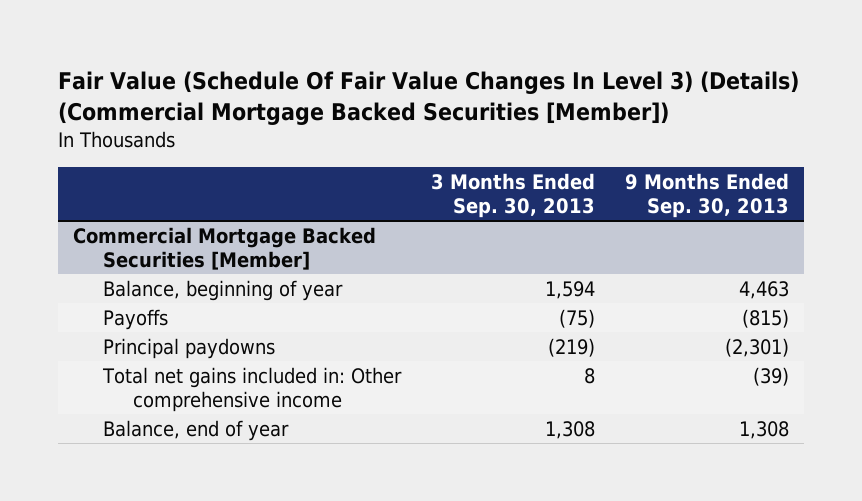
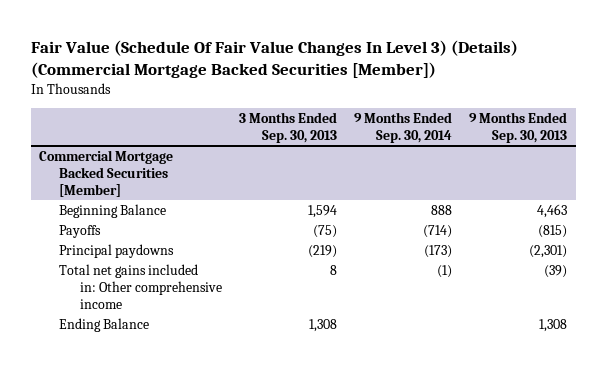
none -> [353,111,452,143] 9 Months Ended Sep. 30, 2014
[102,279,343,301] Balance, beginning of year -> [59,204,167,219] Beginning Balance
[102,419,289,441] Balance, end of year -> [59,318,150,333] Ending Balance

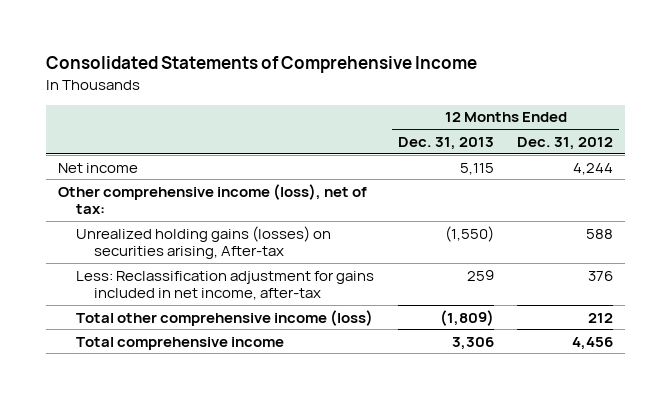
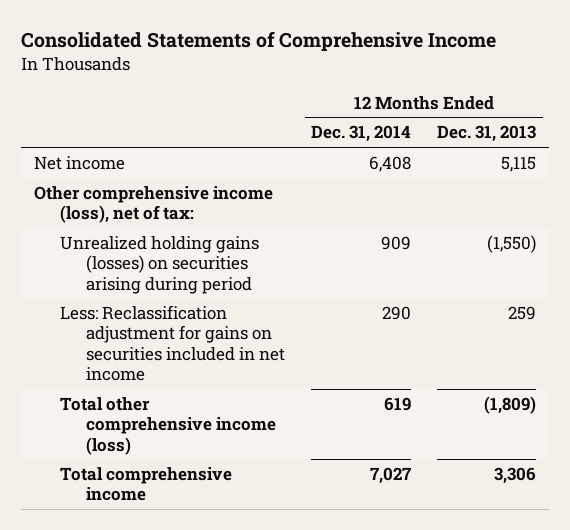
[517,136,614,150] Dec. 31, 2012 -> none
none -> [311,125,412,143] Dec. 31, 2014
[75,225,331,260] Unrealized holding gains (losses) on securities arising, After-tax -> [59,236,259,294] Unrealized holding gains (losses) on securities arising during period
[75,270,374,301] Less: Reclassification adjustment for gains included in net income, after-tax -> [59,305,286,382] Less: Reclassification adjustment for gains on securities included in net income

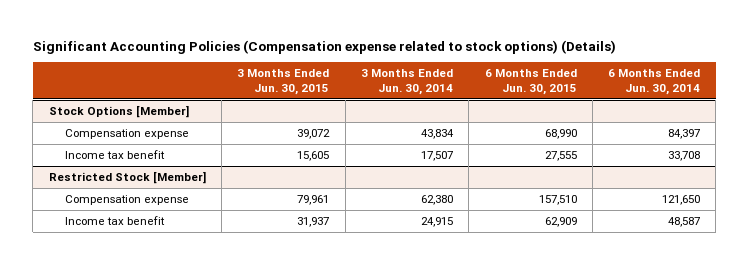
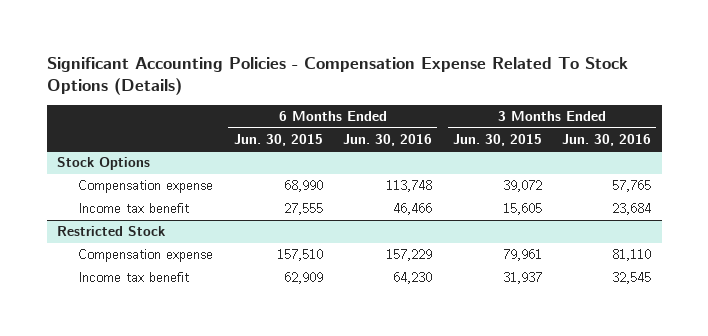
[32,39,616,54] Significant Accounting Policies (Compensation expense related to stock options) (Details) -> [46,56,628,95] Significant Accounting Policies - Compensation Expense Related To Stock Options (Details)
[360,69,453,96] 3 Months Ended Jun. 30, 2014 -> none
[608,69,701,96] 6 Months Ended Jun. 30, 2014 -> none
none -> [343,134,433,147] Jun. 30, 2016
none -> [562,134,652,147] Jun. 30, 2016
[48,104,189,118] Stock Options [Member] -> [56,157,150,171] Stock Options
[48,170,206,184] Restricted Stock [Member] -> [56,226,166,237] Restricted Stock

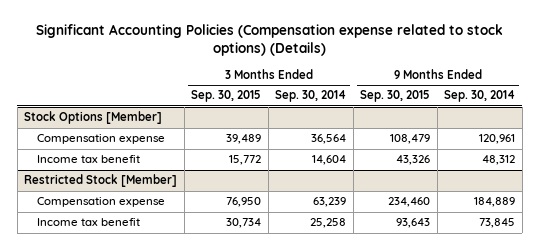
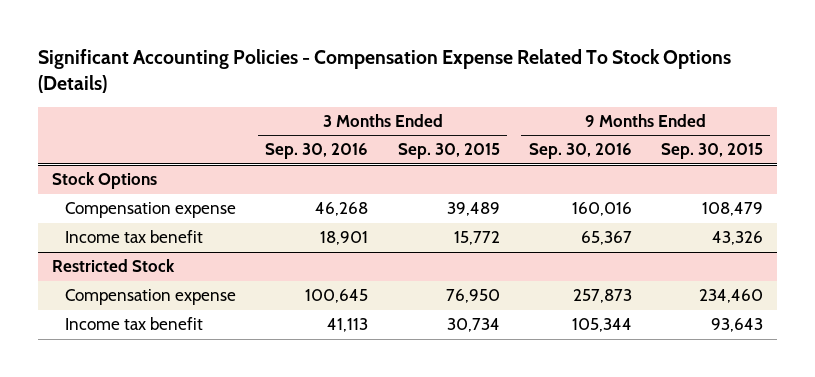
[35,23,503,56] Significant Accounting Policies (Compensation expense related to stock options) (Details) -> [37,48,731,93] Significant Accounting Policies - Compensation Expense Related To Stock Options (Details)
[275,90,347,103] Sep. 30, 2014 -> none
[444,90,516,103] Sep. 30, 2014 -> none
none -> [265,143,369,160] Sep. 30, 2016
none -> [528,143,632,160] Sep. 30, 2016
[24,111,163,125] Stock Options [Member] -> [52,172,158,190] Stock Options
[24,174,178,188] Restricted Stock [Member] -> [52,259,176,273] Restricted Stock

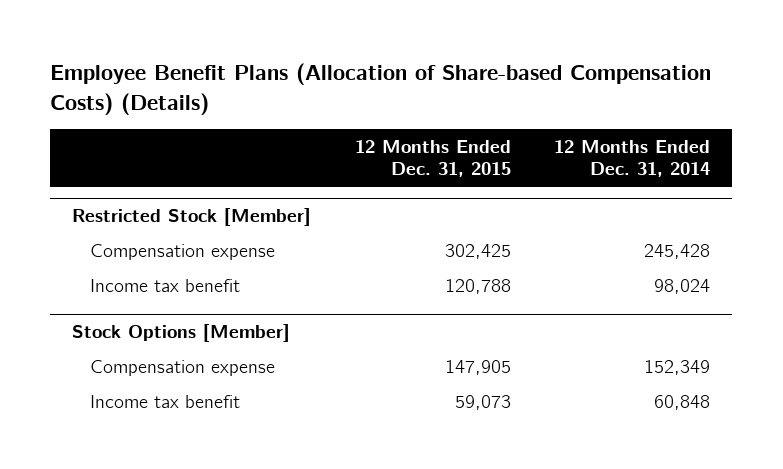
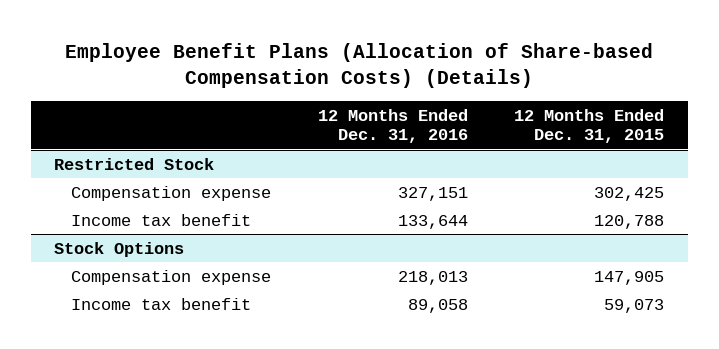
[554,139,711,178] 12 Months Ended Dec. 31, 2014 -> none
none -> [317,108,468,144] 12 Months Ended Dec. 31, 2016
[72,208,312,227] Restricted Stock [Member] -> [54,157,215,170] Restricted Stock
[72,324,291,343] Stock Options [Member] -> [54,241,185,257] Stock Options

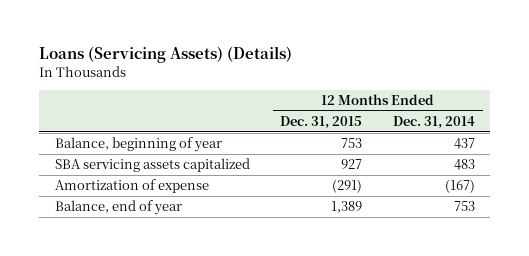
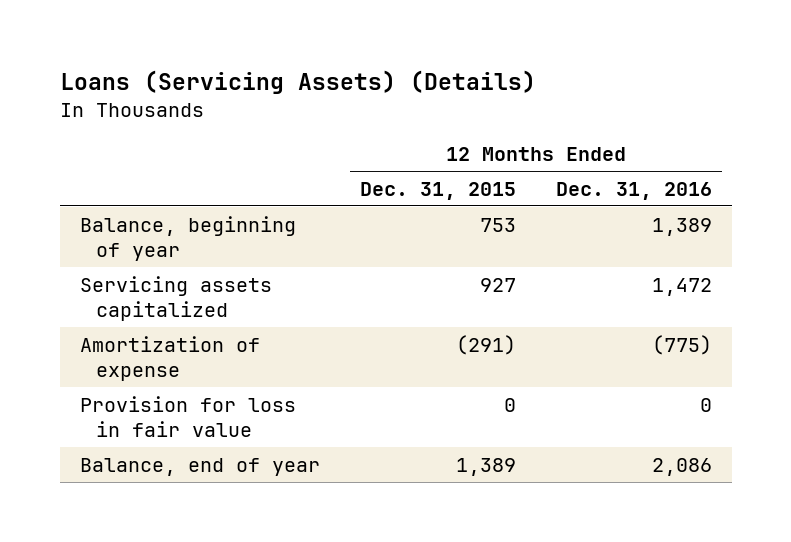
[392,116,475,130] Dec. 31, 2014 -> none
none -> [555,181,712,200] Dec. 31, 2016
[54,158,250,173] SBA servicing assets capitalized -> [79,275,272,322] Servicing assets capitalized
none -> [79,395,296,438] Provision for loss in fair value

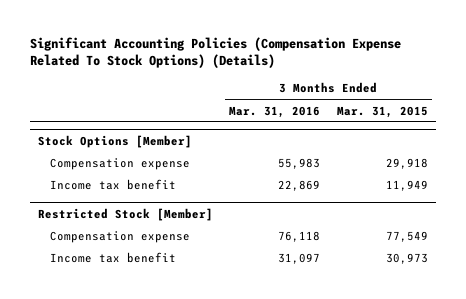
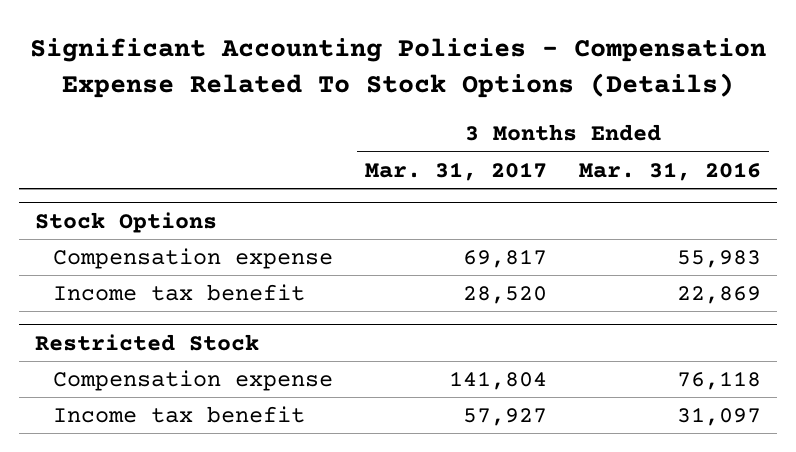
[29,36,401,69] Significant Accounting Policies (Compensation Expense Related To Stock Options) (Details) -> [29,37,766,98] Significant Accounting Policies - Compensation Expense Related To Stock Options (Details)
[336,105,428,118] Mar. 31, 2015 -> none
none -> [364,161,547,181] Mar. 31, 2017
[37,134,192,148] Stock Options [Member] -> [35,211,218,233] Stock Options
[37,207,213,221] Restricted Stock [Member] -> [35,333,260,351] Restricted Stock

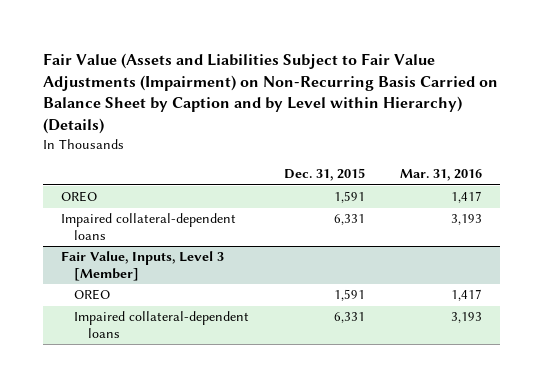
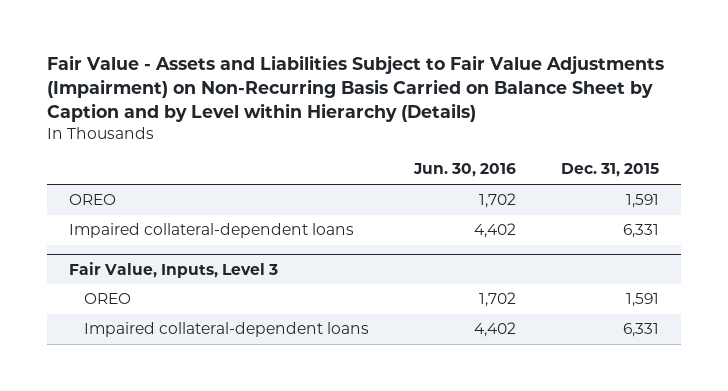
[43,52,499,135] Fair Value (Assets and Liabilities Subject to Fair Value Adjustments (Impairment) on Non-Recurring Basis Carried on Balance Sheet by Caption and by Level within Hierarchy) (Details) -> [46,55,664,122] Fair Value - Assets and Liabilities Subject to Fair Value Adjustments (Impairment) on Non-Recurring Basis Carried on Balance Sheet by Caption and by Level within Hierarchy (Details)
[400,169,483,182] Mar. 31, 2016 -> none
none -> [412,163,516,178] Jun. 30, 2016
[60,251,224,281] Fair Value, Inputs, Level 3 [Member] -> [69,261,279,278] Fair Value, Inputs, Level 3

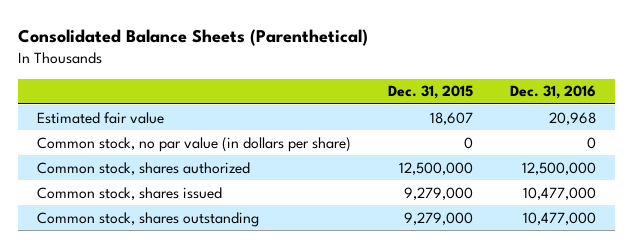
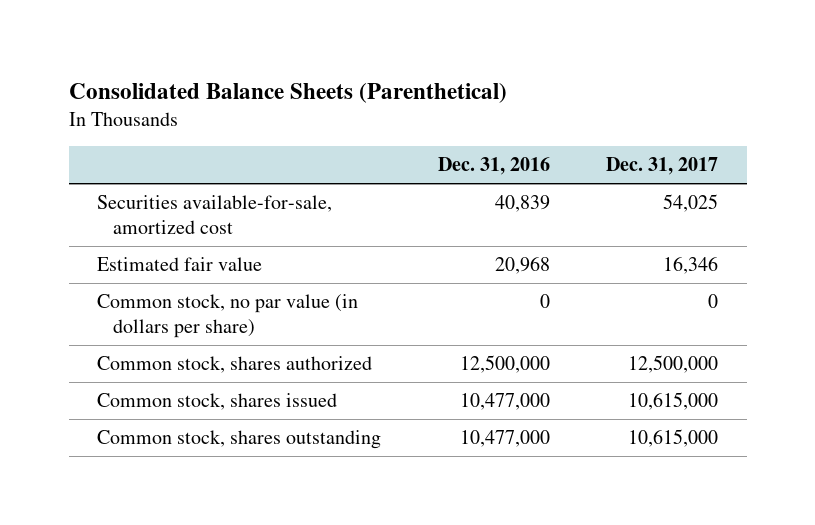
[387,85,473,100] Dec. 31, 2015 -> none
none -> [606,157,719,176] Dec. 31, 2017
none -> [96,194,332,234] Securities available-for-sale, amortized cost

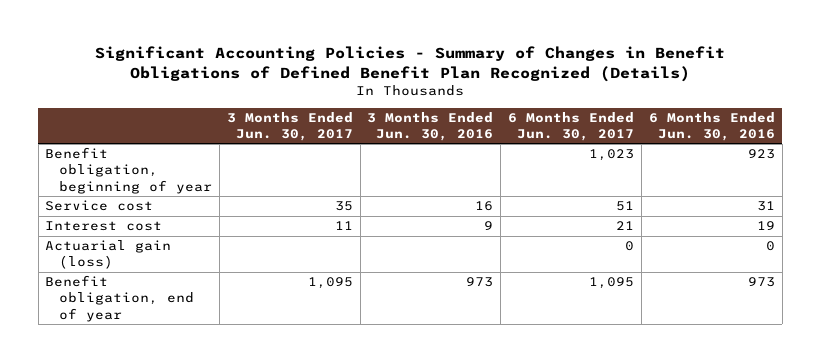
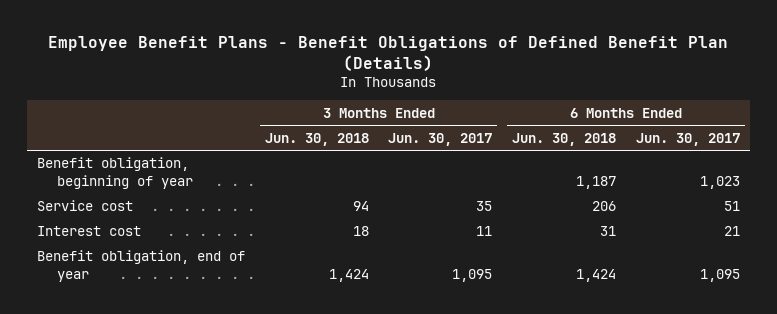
[95,45,726,82] Significant Accounting Policies - Summary of Changes in Benefit Obligations of Defined Benefit Plan Recognized (Details) -> [48,35,729,71] Employee Benefit Plans - Benefit Obligations of Defined Benefit Plan (Details)
[367,111,494,142] 3 Months Ended Jun. 30, 2016 -> none
[648,111,775,142] 6 Months Ended Jun. 30, 2016 -> none
none -> [264,132,369,146] Jun. 30, 2018
none -> [512,132,617,146] Jun. 30, 2018
[45,240,172,270] Actuarial gain (loss) -> none

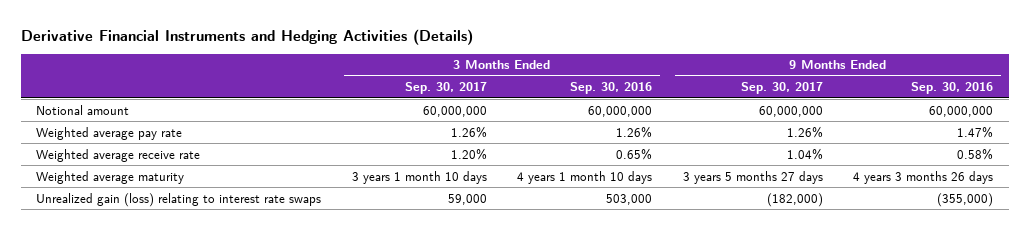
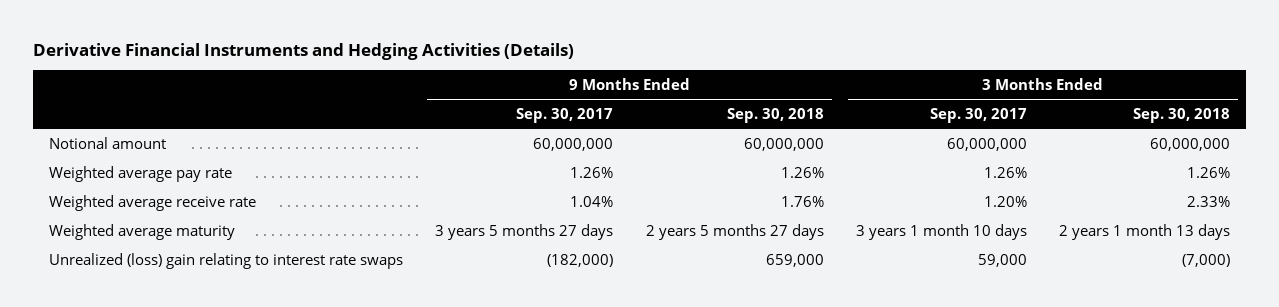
[570,82,653,95] Sep. 30, 2016 -> none
[911,82,994,95] Sep. 30, 2016 -> none
none -> [726,107,824,123] Sep. 30, 2018
none -> [1133,107,1231,123] Sep. 30, 2018
[36,192,322,207] Unrealized gain (loss) relating to interest rate swaps -> [49,252,404,269] Unrealized (loss) gain relating to interest rate swaps

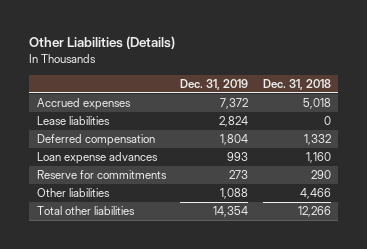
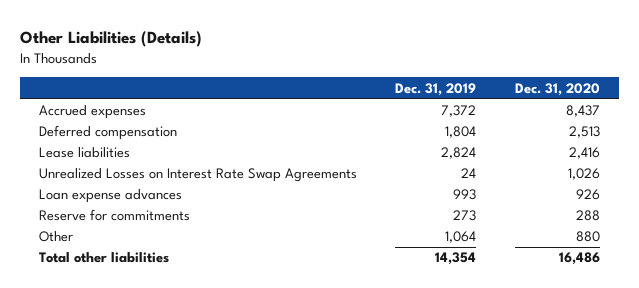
[262,78,331,90] Dec. 31, 2018 -> none
none -> [514,82,600,96] Dec. 31, 2020
[36,116,110,126] Lease liabilities -> [39,147,131,159] Lease liabilities
none -> [39,168,358,183] Unrealized Losses on Interest Rate Swap Agreements
[36,188,110,198] Other liabilities -> [39,231,74,243] Other
[220,188,249,200] 1,088 -> [445,231,477,244] 1,064

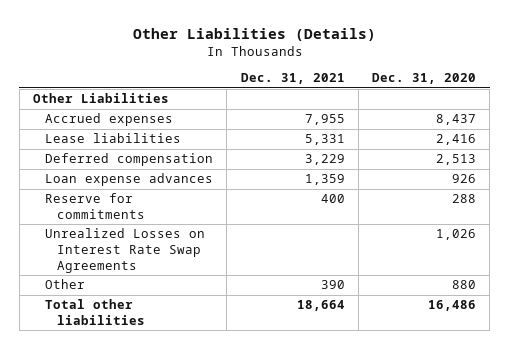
[395,82,477,96] Dec. 31, 2019 -> none
none -> [240,73,345,85] Dec. 31, 2021
none -> [33,93,170,104] Other Liabilities
[39,125,178,141] Deferred compensation -> [45,153,214,167] Deferred compensation
[39,168,358,183] Unrealized Losses on Interest Rate Swap Agreements -> [45,228,206,273] Unrealized Losses on Interest Rate Swap Agreements

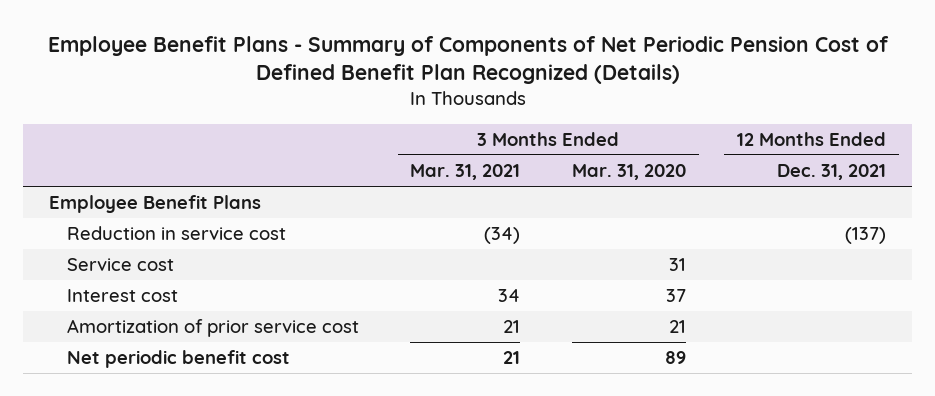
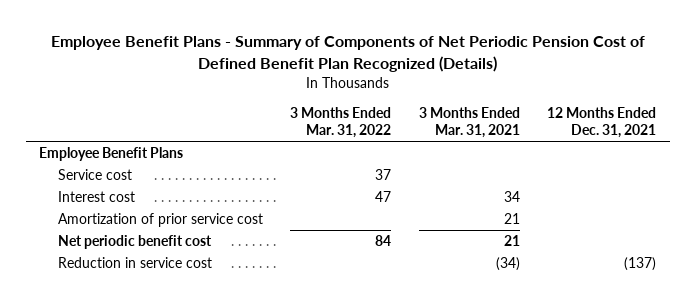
[571,164,686,181] Mar. 31, 2020 -> none
none -> [290,107,392,139] 3 Months Ended Mar. 31, 2022
[66,226,286,241] Reduction in service cost -> [57,257,212,269] Reduction in service cost

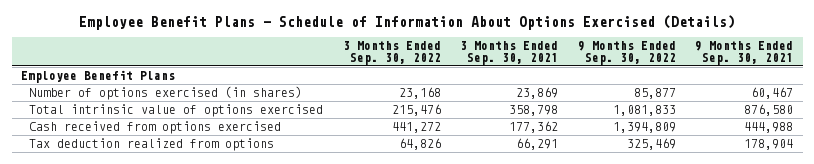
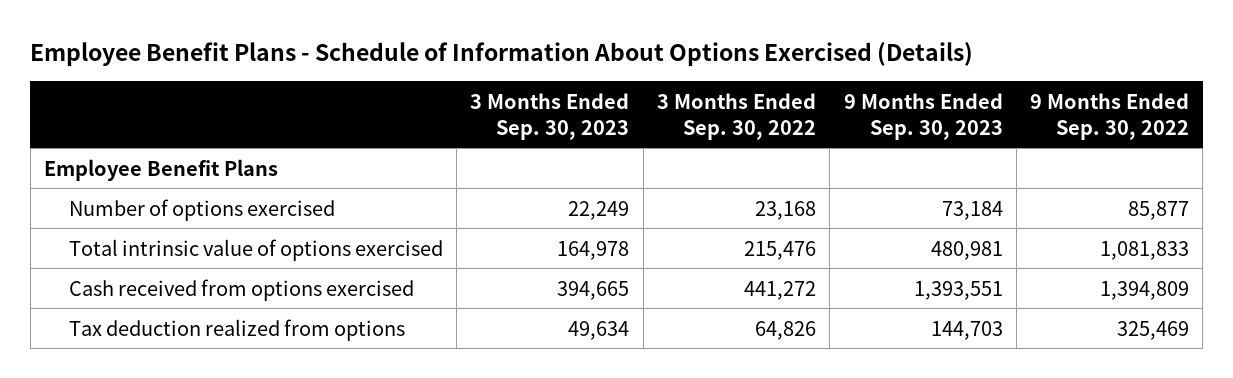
[460,41,559,65] 3 Months Ended Sep. 30, 2021 -> none
[695,41,794,65] 9 Months Ended Sep. 30, 2021 -> none
none -> [470,92,630,140] 3 Months Ended Sep. 30, 2023
none -> [843,92,1003,140] 9 Months Ended Sep. 30, 2023
[29,86,303,101] Number of options exercised (in shares) -> [68,198,335,221] Number of options exercised

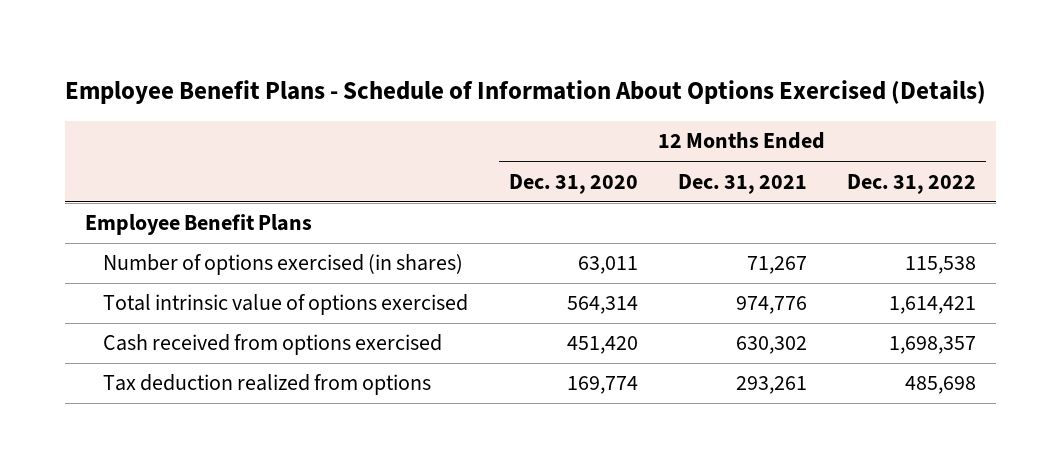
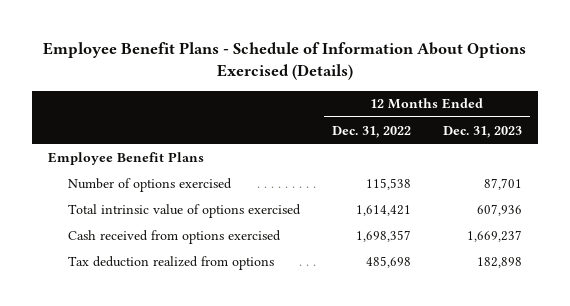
[508,173,638,194] Dec. 31, 2020 -> none
[677,173,807,194] Dec. 31, 2021 -> none
none -> [442,125,522,138] Dec. 31, 2023
[103,254,464,276] Number of options exercised (in shares) -> [67,177,232,192] Number of options exercised

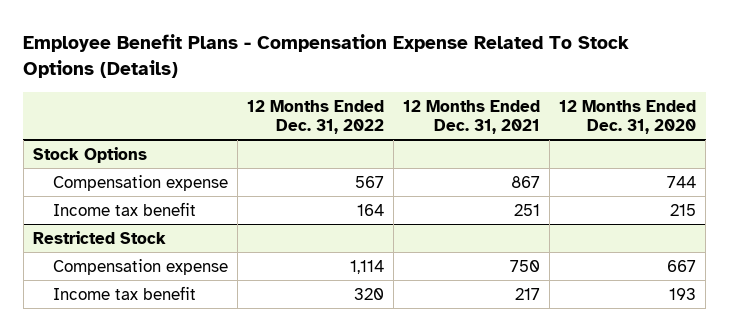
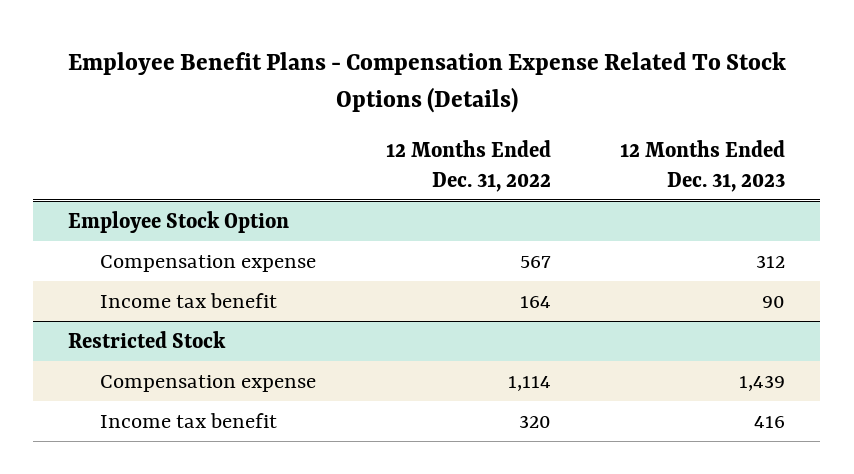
[402,99,540,135] 12 Months Ended Dec. 31, 2021 -> none
[559,99,697,135] 12 Months Ended Dec. 31, 2020 -> none
none -> [620,139,786,192] 12 Months Ended Dec. 31, 2023
[32,146,147,163] Stock Options -> [68,210,290,233] Employee Stock Option

